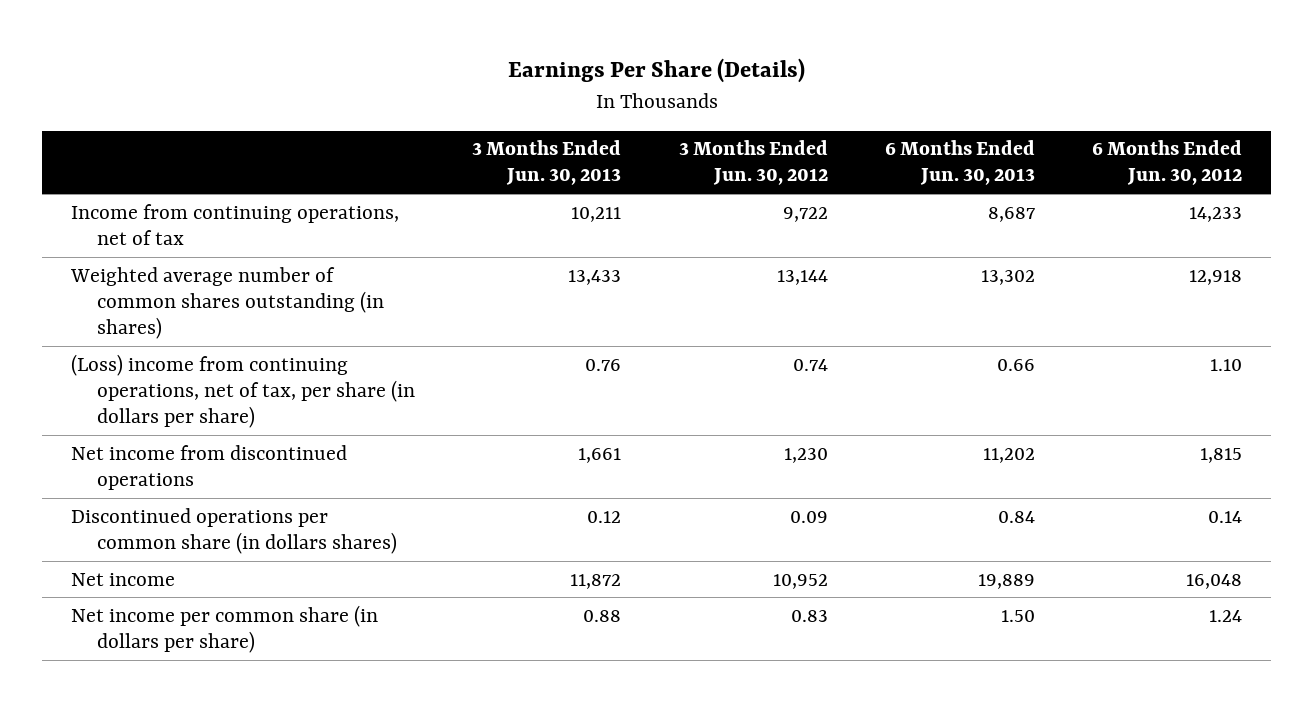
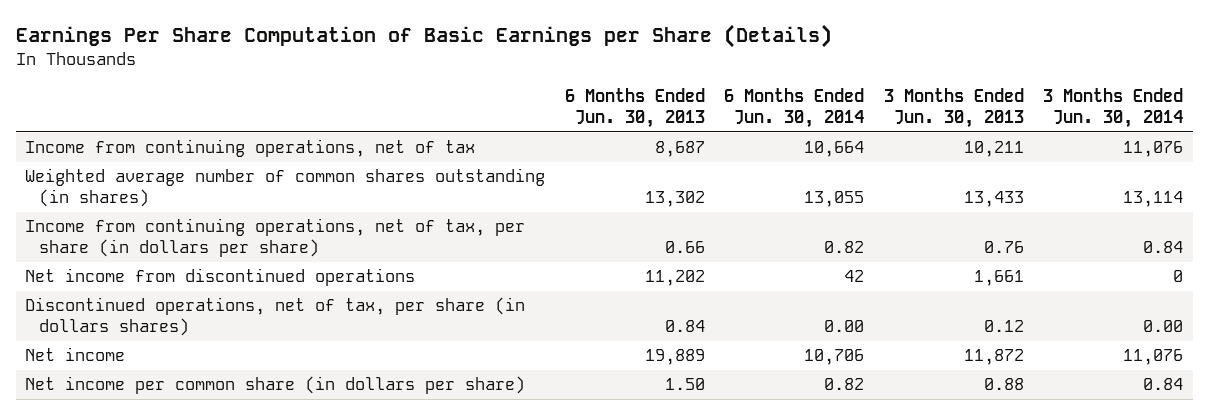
[507,58,805,84] Earnings Per Share (Details) -> [15,24,832,49] Earnings Per Share Computation of Basic Earnings per Share (Details)
[678,140,828,186] 3 Months Ended Jun. 30, 2012 -> none
[1092,140,1243,186] 6 Months Ended Jun. 30, 2012 -> none
none -> [724,88,865,129] 6 Months Ended Jun. 30, 2014
none -> [1043,88,1184,129] 3 Months Ended Jun. 30, 2014
[70,353,415,429] (Loss) income from continuing operations, net of tax, per share (in dollars per share) -> [25,218,526,258] Income from continuing operations, net of tax, per share (in dollars per share)
[70,507,397,554] Discontinued operations per common share (in dollars shares) -> [25,297,526,337] Discontinued operations, net of tax, per share (in dollars shares)

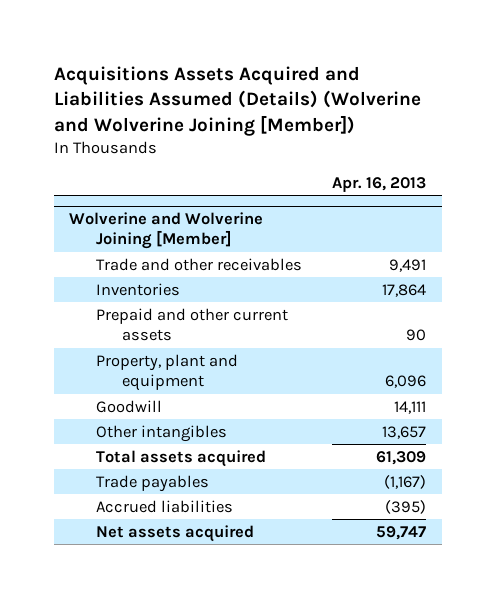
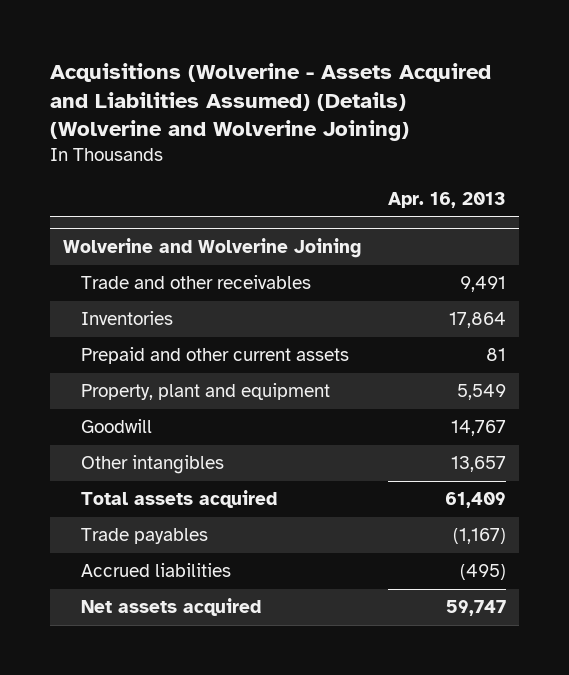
[54,65,422,136] Acquisitions Assets Acquired and Liabilities Assumed (Details) (Wolverine and Wolverine Joining [Member]) -> [49,62,491,142] Acquisitions (Wolverine - Assets Acquired and Liabilities Assumed) (Details) (Wolverine and Wolverine Joining)
[69,212,264,250] Wolverine and Wolverine Joining [Member] -> [63,237,362,258] Wolverine and Wolverine Joining
[406,329,427,342] 90 -> [485,348,506,362] 81
[385,375,427,389] 6,096 -> [456,384,506,401] 5,549
[394,400,427,414] 14,111 -> [450,420,506,437] 14,767
[376,450,427,465] 61,309 -> [444,492,506,509] 61,409
[385,499,427,514] (395) -> [459,564,506,581] (495)

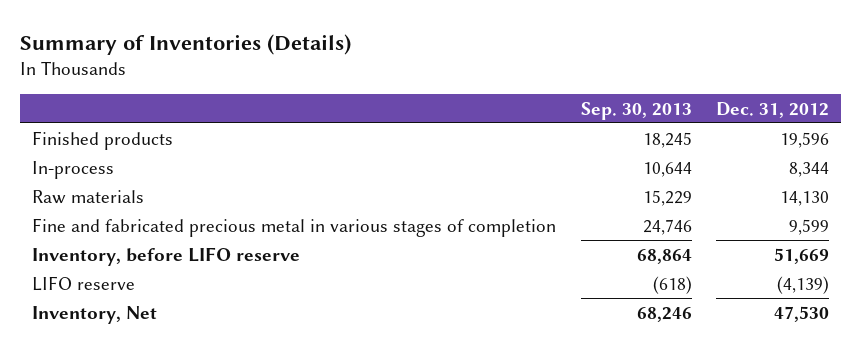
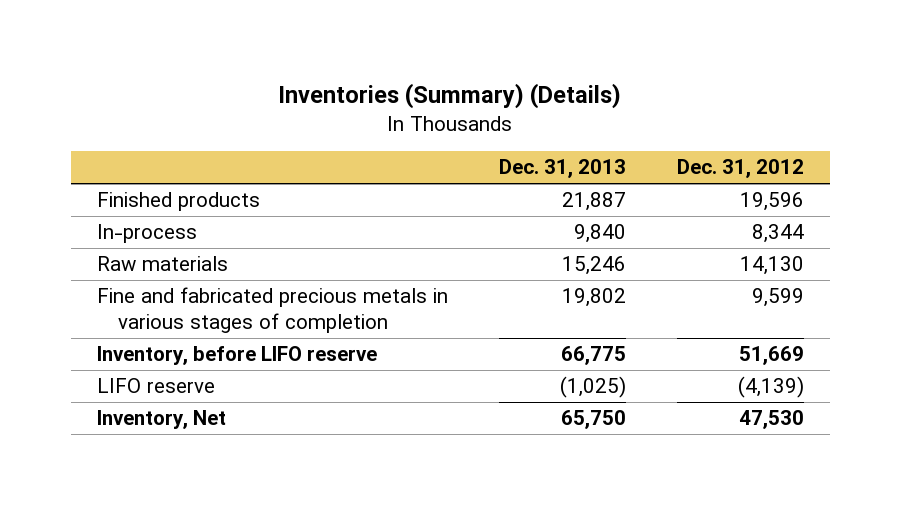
[20,33,352,55] Summary of Inventories (Details) -> [278,82,622,109] Inventories (Summary) (Details)
[580,101,692,120] Sep. 30, 2013 -> none
none -> [498,159,626,179] Dec. 31, 2013
[32,217,557,237] Fine and fabricated precious metal in various stages of completion -> [96,287,448,334] Fine and fabricated precious metals in various stages of completion

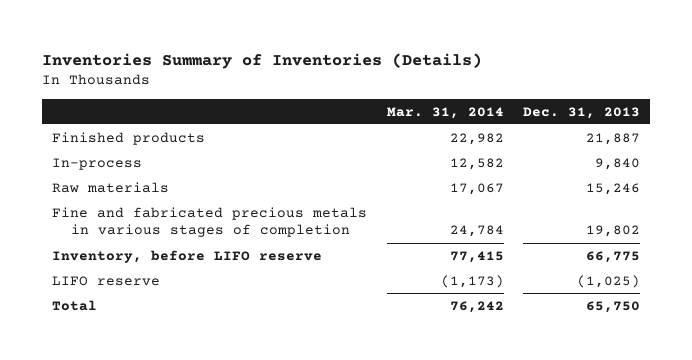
[278,82,622,109] Inventories (Summary) (Details) -> [41,52,482,69] Inventories Summary of Inventories (Details)
[677,159,805,179] Dec. 31, 2012 -> none
none -> [386,106,504,119] Mar. 31, 2014
[96,410,226,430] Inventory, Net -> [51,299,97,311] Total

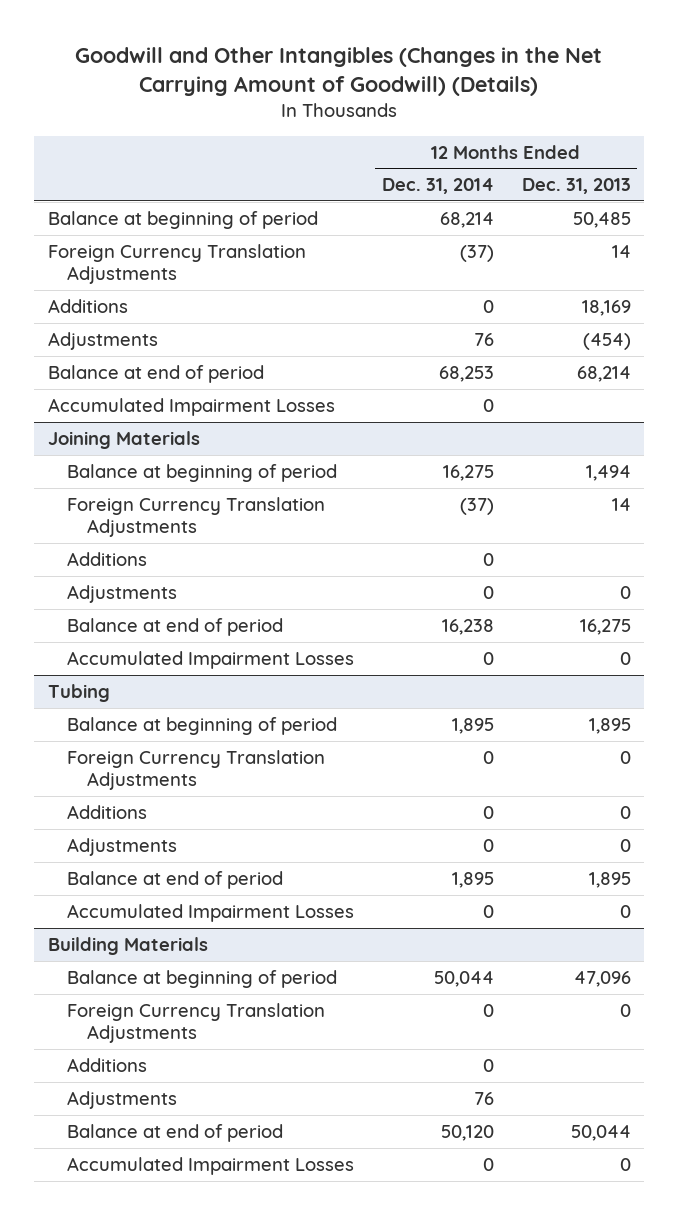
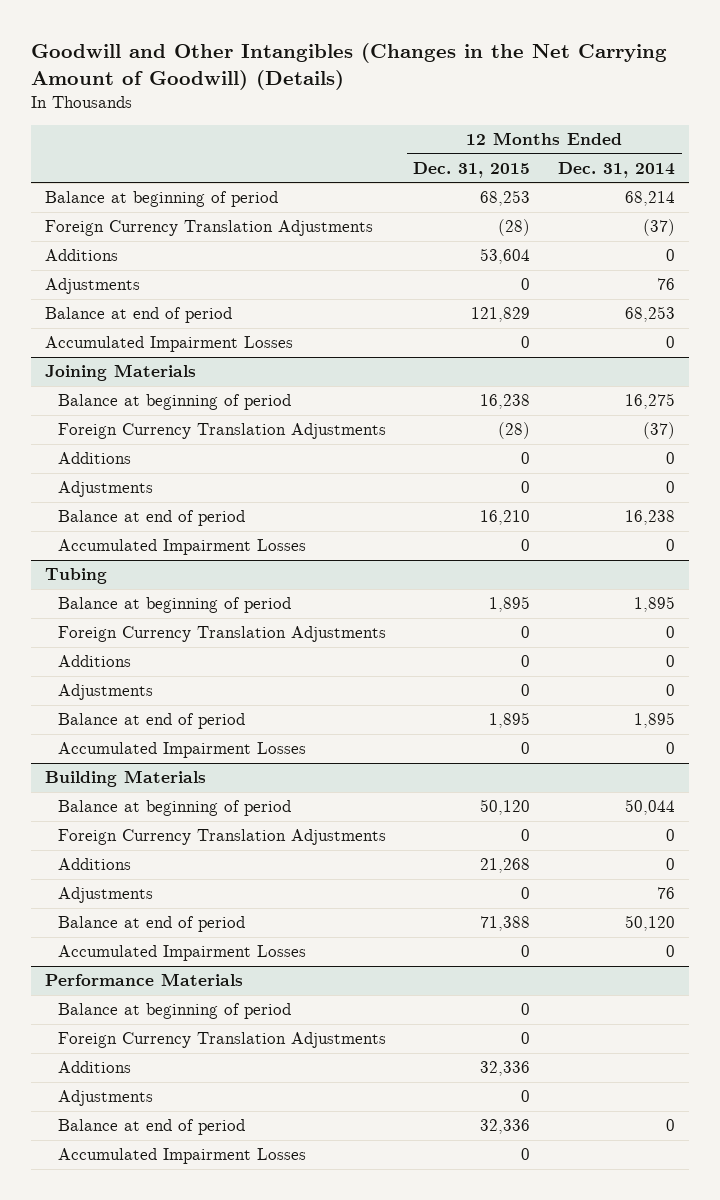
[521,178,631,195] Dec. 31, 2013 -> none
none -> [413,161,531,178] Dec. 31, 2015
none -> [44,973,243,987] Performance Materials
none -> [58,1003,292,1020] Balance at beginning of period
none -> [58,1032,387,1049] Foreign Currency Translation Adjustments
none -> [58,1061,132,1074] Additions
none -> [58,1090,154,1107] Adjustments
none -> [58,1119,246,1136] Balance at end of period
none -> [58,1148,307,1165] Accumulated Impairment Losses

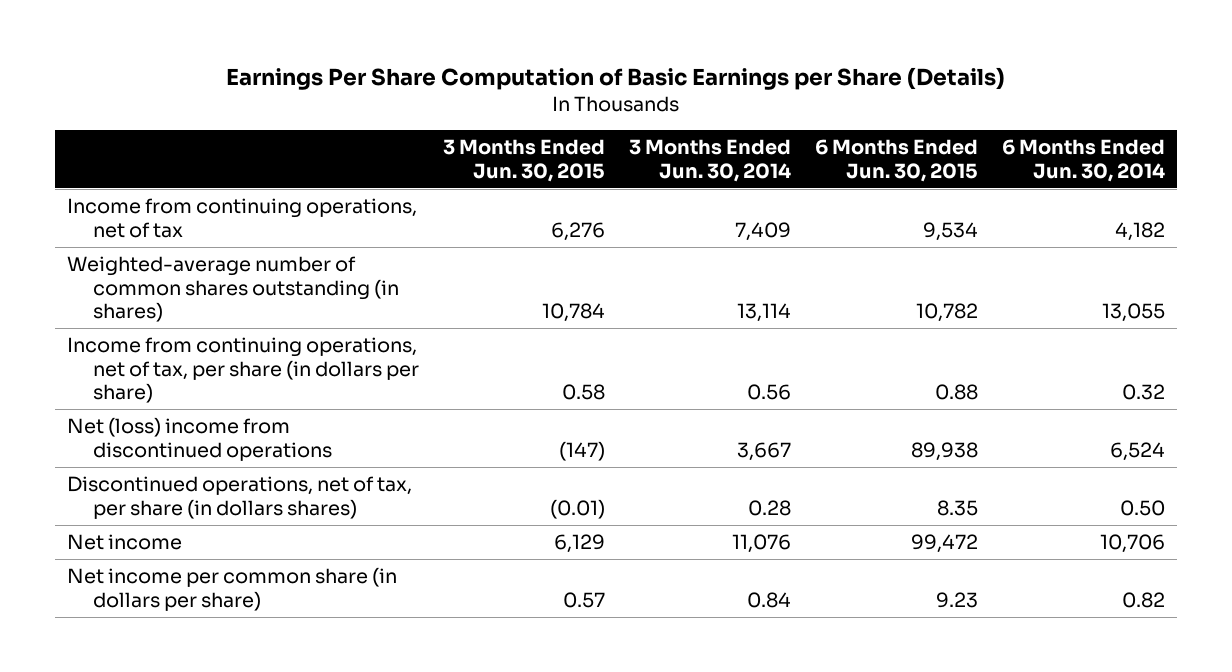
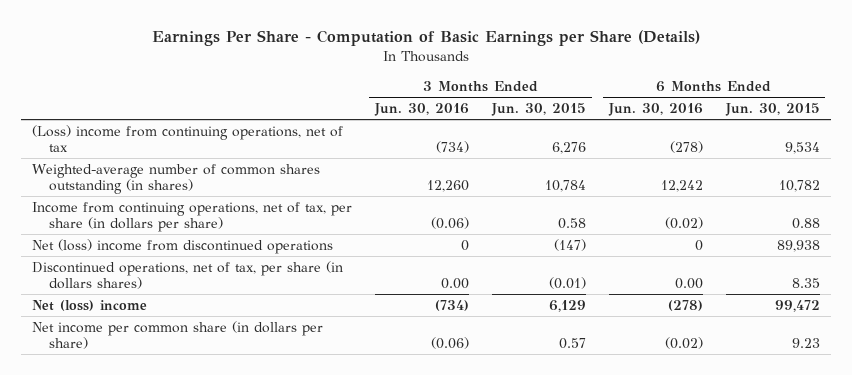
[225,66,1005,90] Earnings Per Share Computation of Basic Earnings per Share (Details) -> [151,30,700,47] Earnings Per Share - Computation of Basic Earnings per Share (Details)
[629,139,792,182] 3 Months Ended Jun. 30, 2014 -> none
[1001,139,1165,182] 6 Months Ended Jun. 30, 2014 -> none
none -> [374,103,470,117] Jun. 30, 2016
none -> [607,103,703,117] Jun. 30, 2016
[66,198,417,238] Income from continuing operations, net of tax -> [32,124,344,152] (Loss) income from continuing operations, net of tax
[66,534,182,551] Net income -> [32,299,148,311] Net (loss) income

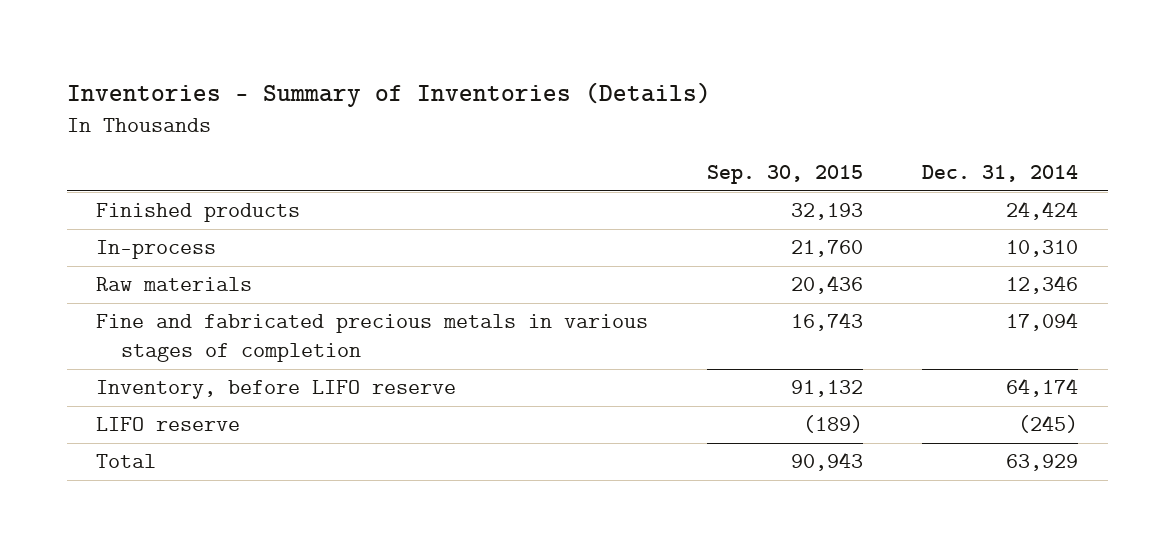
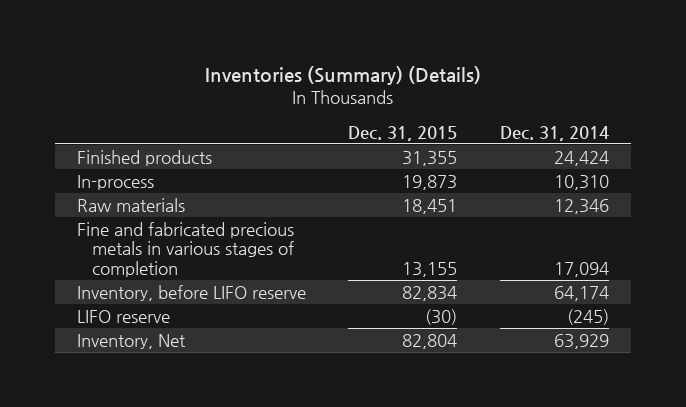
[66,82,711,108] Inventories - Summary of Inventories (Details) -> [204,65,481,85] Inventories (Summary) (Details)
[707,164,864,184] Sep. 30, 2015 -> none
none -> [348,125,458,141] Dec. 31, 2015
[96,454,157,469] Total -> [76,333,186,349] Inventory, Net

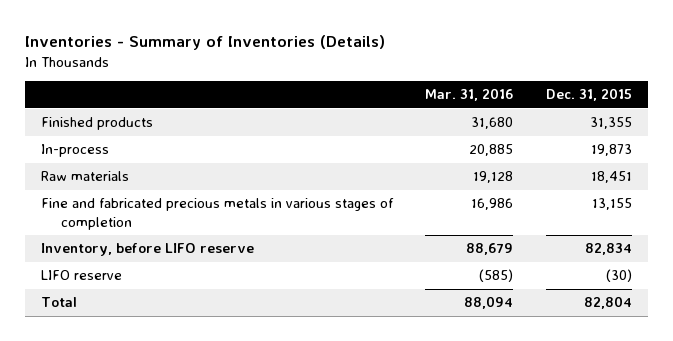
[204,65,481,85] Inventories (Summary) (Details) -> [24,35,385,51] Inventories - Summary of Inventories (Details)
[500,125,610,141] Dec. 31, 2014 -> none
none -> [425,88,514,102] Mar. 31, 2016
[76,333,186,349] Inventory, Net -> [41,297,78,308] Total

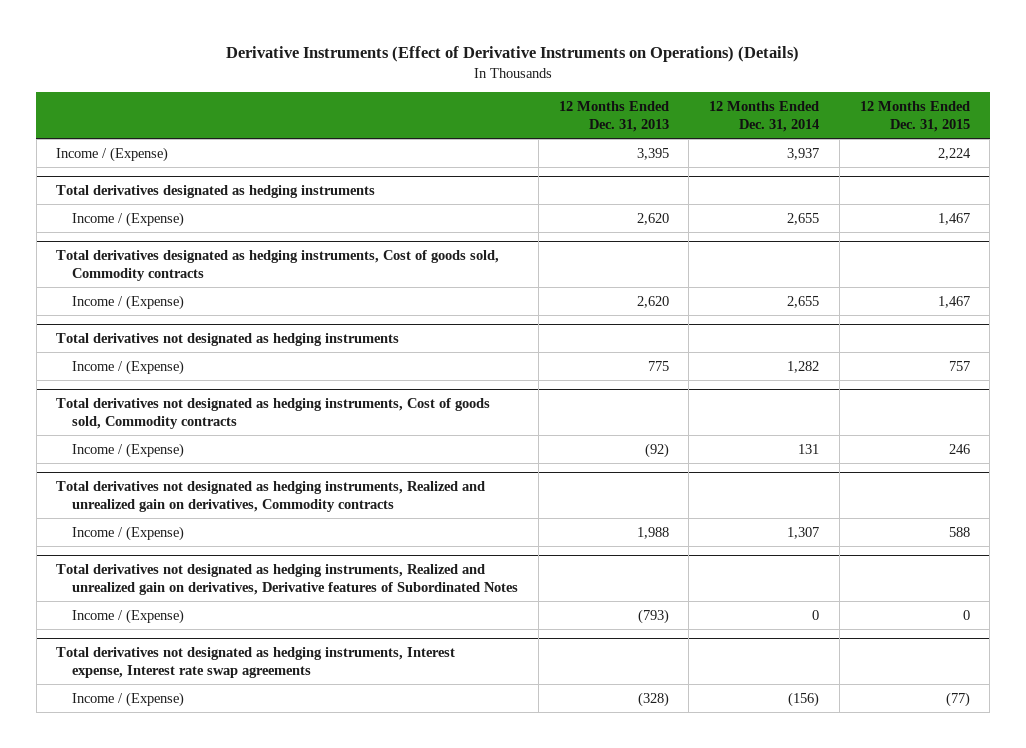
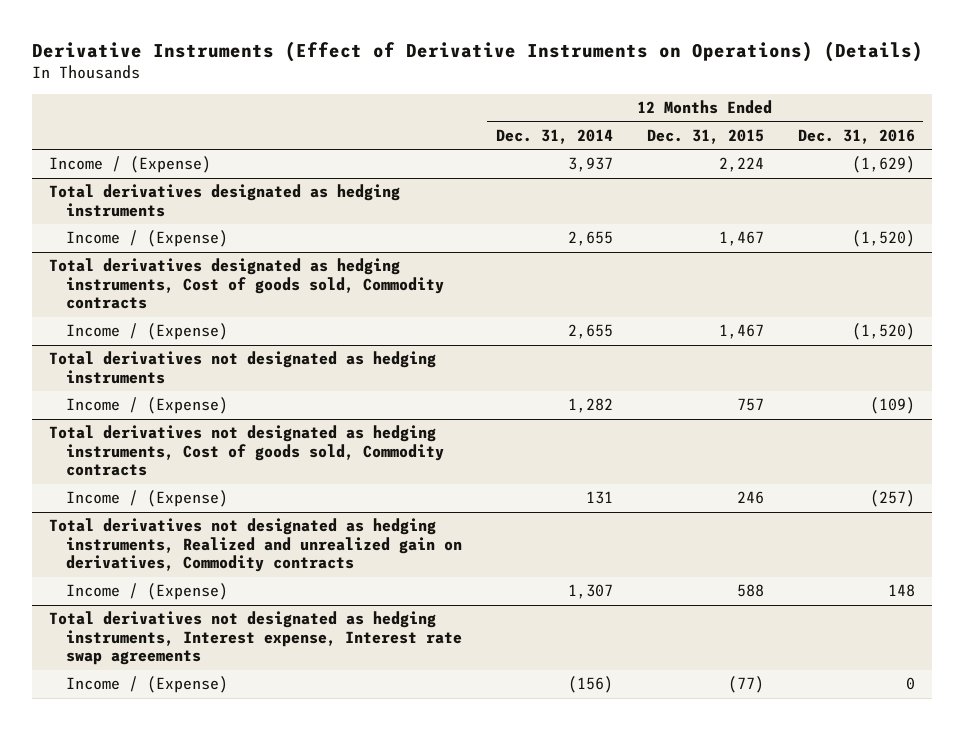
[558,100,669,132] 12 Months Ended Dec. 31, 2013 -> none
none -> [797,129,915,145] Dec. 31, 2016
[56,563,519,595] Total derivatives not designated as hedging instruments, Realized and unrealized gain on derivatives, Derivative features of Subordinated Notes -> none
[72,608,185,624] Income / (Expense) -> none

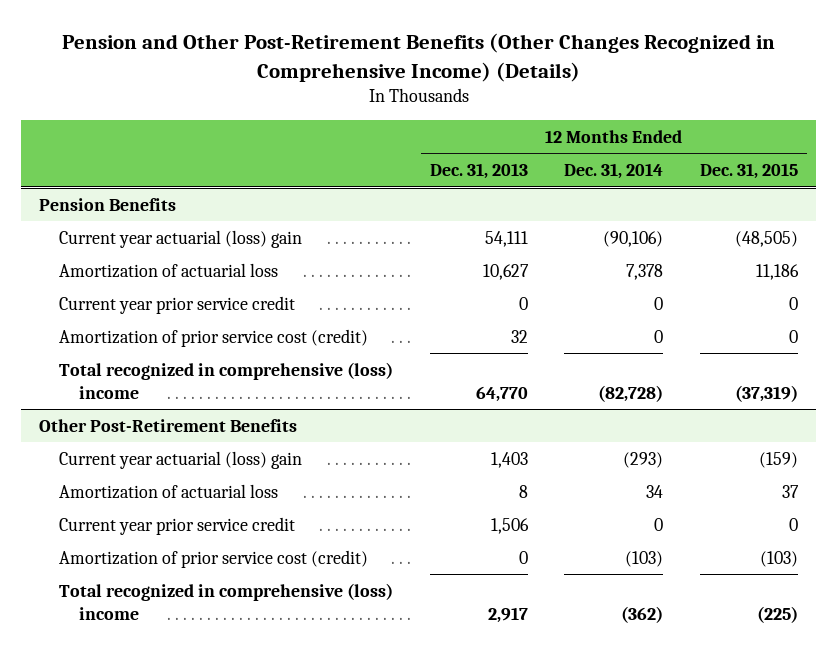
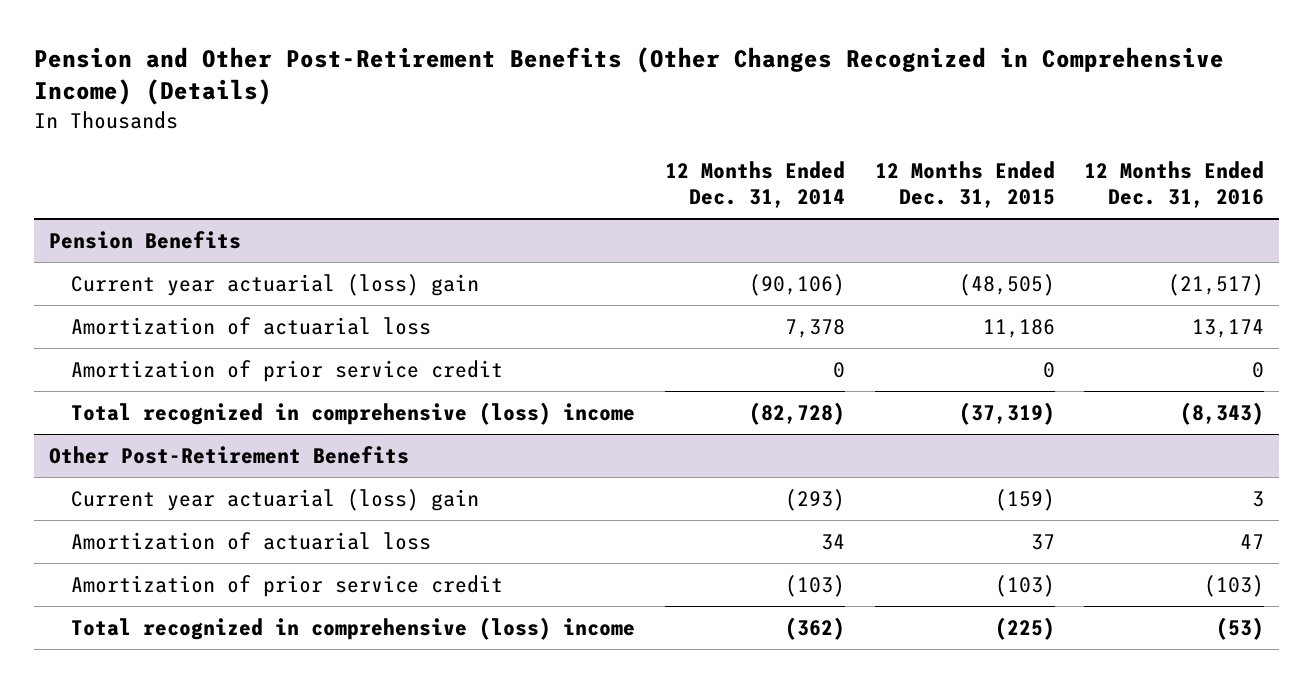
[429,163,528,180] Dec. 31, 2013 -> none
none -> [1084,160,1265,209] 12 Months Ended Dec. 31, 2016
[59,295,296,314] Current year prior service credit -> none
[59,328,369,347] Amortization of prior service cost (credit) -> [71,359,504,382] Amortization of prior service credit
[59,516,296,535] Current year prior service credit -> none
[59,549,369,568] Amortization of prior service cost (credit) -> [71,574,504,597] Amortization of prior service credit

